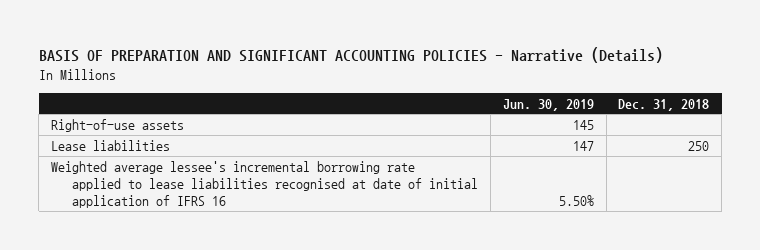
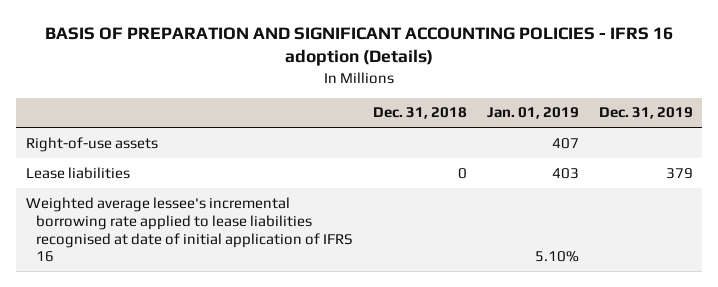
[38,47,663,64] BASIS OF PREPARATION AND SIGNIFICANT ACCOUNTING POLICIES - Narrative (Details) -> [45,27,674,67] BASIS OF PREPARATION AND SIGNIFICANT ACCOUNTING POLICIES - IFRS 16 adoption (Details)
[502,98,594,111] Jun. 30, 2019 -> none
none -> [486,107,579,120] Jan. 01, 2019
none -> [598,107,693,120] Dec. 31, 2019
[688,140,710,151] 250 -> [458,167,468,179] 0

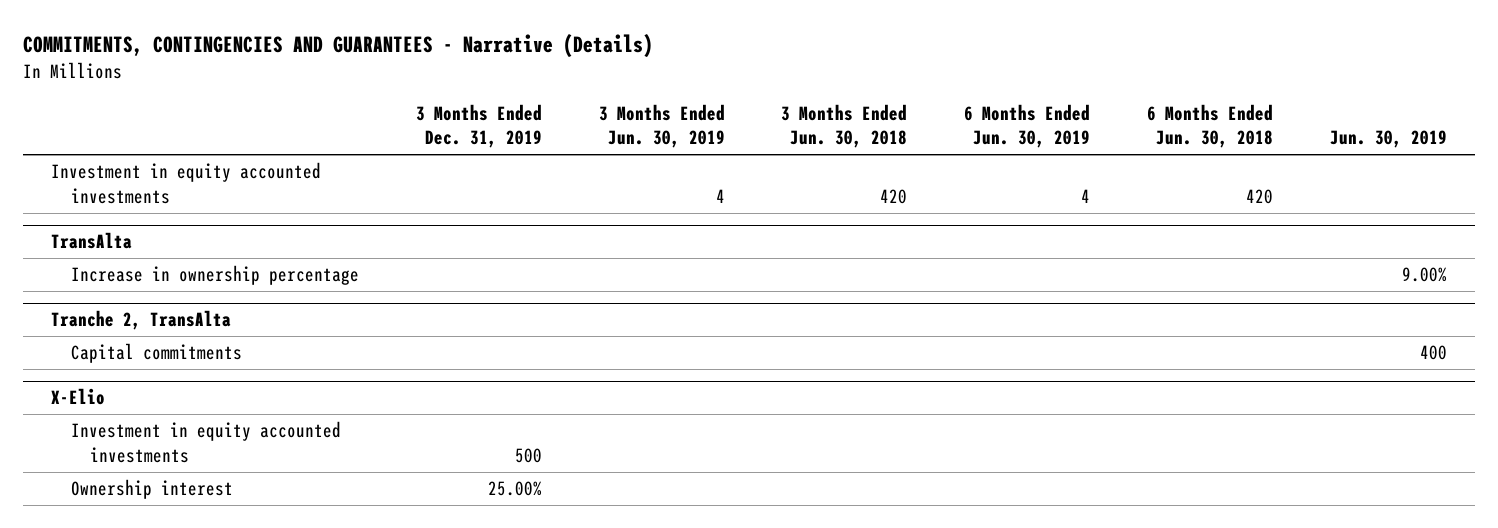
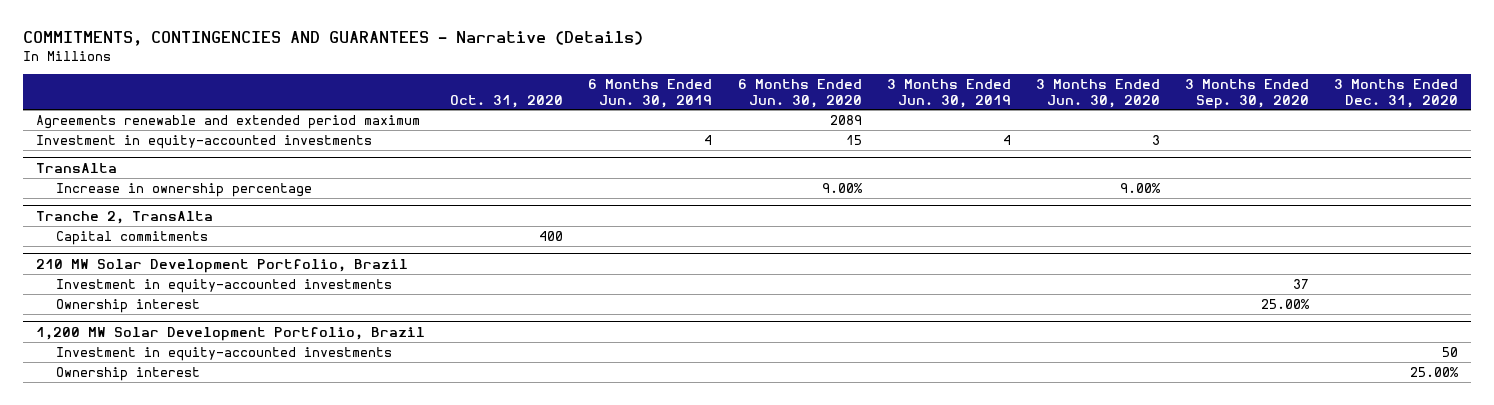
[415,104,542,149] 3 Months Ended Dec. 31, 2019 -> none
[781,104,908,149] 3 Months Ended Jun. 30, 2018 -> none
[1147,104,1274,149] 6 Months Ended Jun. 30, 2018 -> none
[1330,130,1448,149] Jun. 30, 2019 -> none
none -> [450,94,564,108] Oct. 31, 2020
none -> [737,78,862,108] 6 Months Ended Jun. 30, 2020
none -> [1036,78,1161,108] 3 Months Ended Jun. 30, 2020
none -> [1185,78,1310,109] 3 Months Ended Sep. 30, 2020
none -> [1334,78,1459,108] 3 Months Ended Dec. 31, 2020
none -> [35,114,420,129] Agreements renewable and extended period maximum
[51,162,322,204] Investment in equity accounted investments -> [35,134,372,149] Investment in equity-accounted investments
[51,388,106,406] X-Elio -> none
[70,421,341,463] Investment in equity accounted investments -> none
[70,479,233,500] Ownership interest -> none
none -> [35,258,408,273] 210 MW Solar Development Portfolio, Brazil
none -> [55,278,392,293] Investment in equity-accounted investments
none -> [55,298,200,313] Ownership interest
none -> [35,326,425,341] 1,200 MW Solar Development Portfolio, Brazil
none -> [55,346,392,361] Investment in equity-accounted investments
none -> [55,366,200,381] Ownership interest

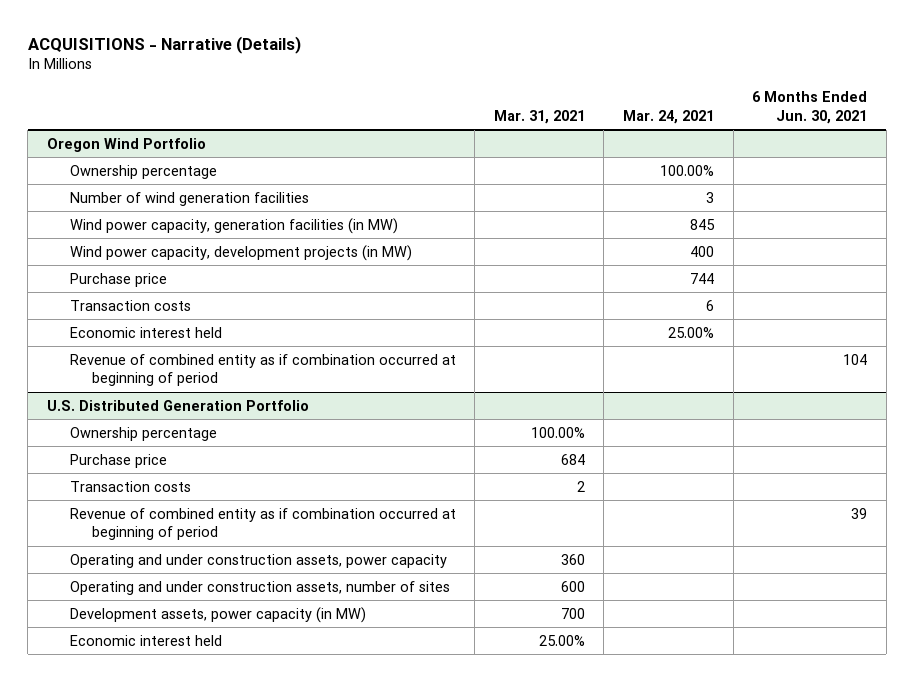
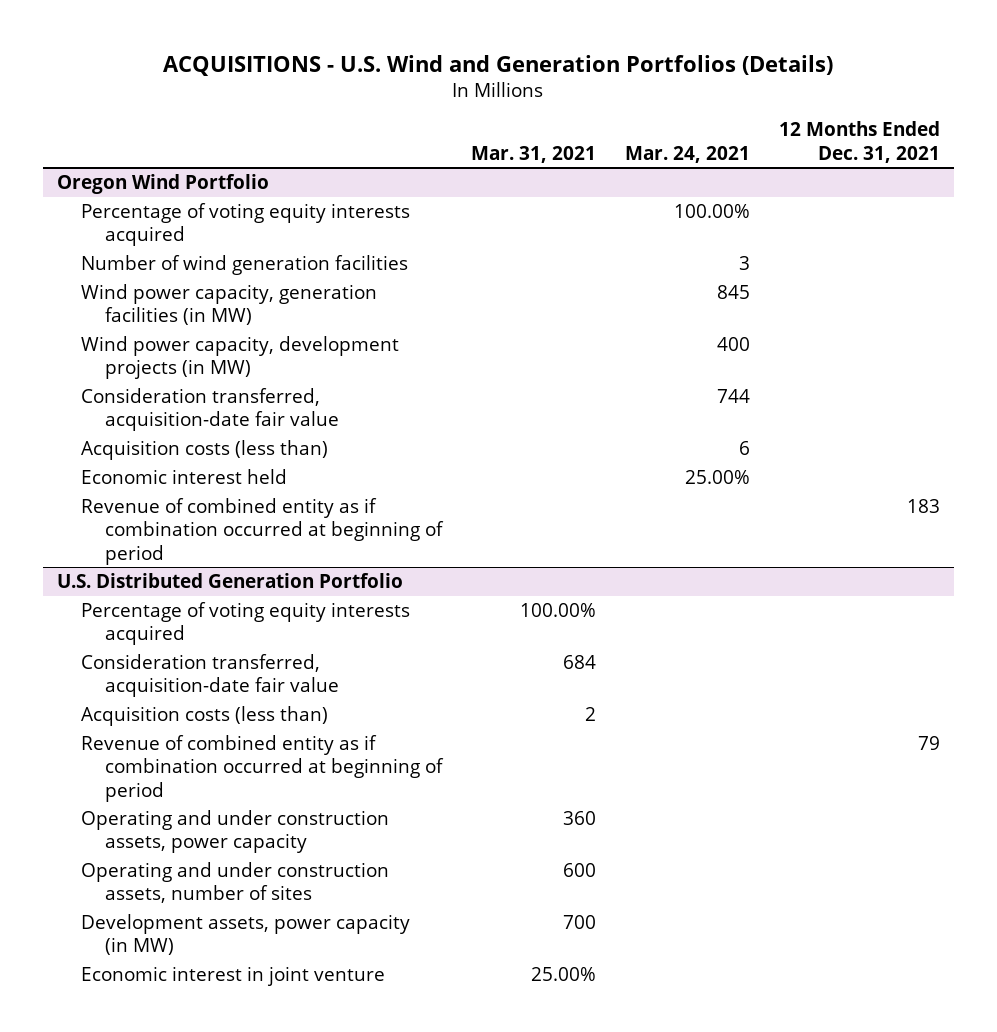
[27,36,301,55] ACQUISITIONS - Narrative (Details) -> [163,54,834,76] ACQUISITIONS - U.S. Wind and Generation Portfolios (Details)
[752,91,868,124] 6 Months Ended Jun. 30, 2021 -> none
none -> [778,121,940,163] 12 Months Ended Dec. 31, 2021
[69,164,217,179] Ownership percentage -> [81,202,411,247] Percentage of voting equity interests acquired
[69,272,167,287] Purchase price -> [81,387,340,432] Consideration transferred, acquisition-date fair value
[69,299,191,311] Transaction costs -> [81,439,329,460] Acquisition costs (less than)
[69,426,217,441] Ownership percentage -> [81,601,411,646] Percentage of voting equity interests acquired
[69,453,167,468] Purchase price -> [81,653,340,698] Consideration transferred, acquisition-date fair value
[69,480,191,492] Transaction costs -> [81,705,329,726] Acquisition costs (less than)
[69,634,222,646] Economic interest held -> [81,965,386,986] Economic interest in joint venture

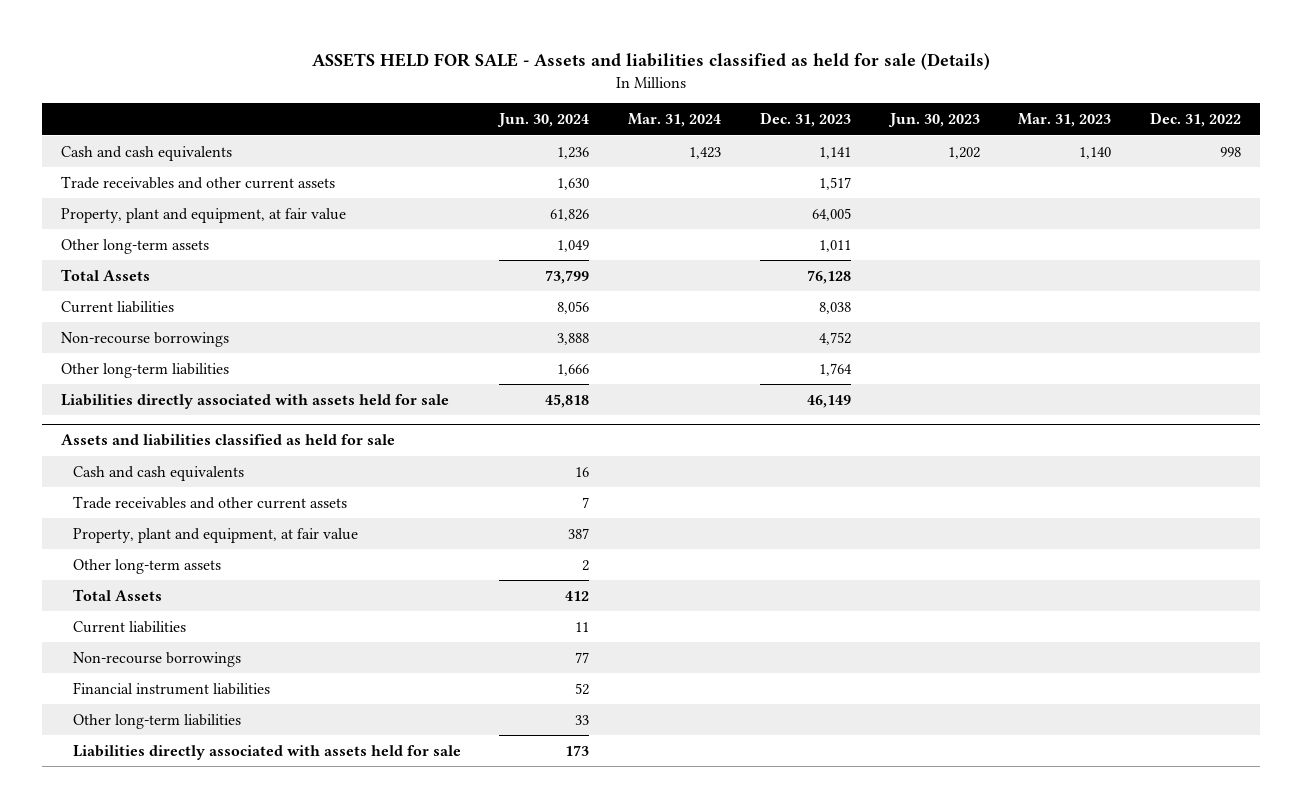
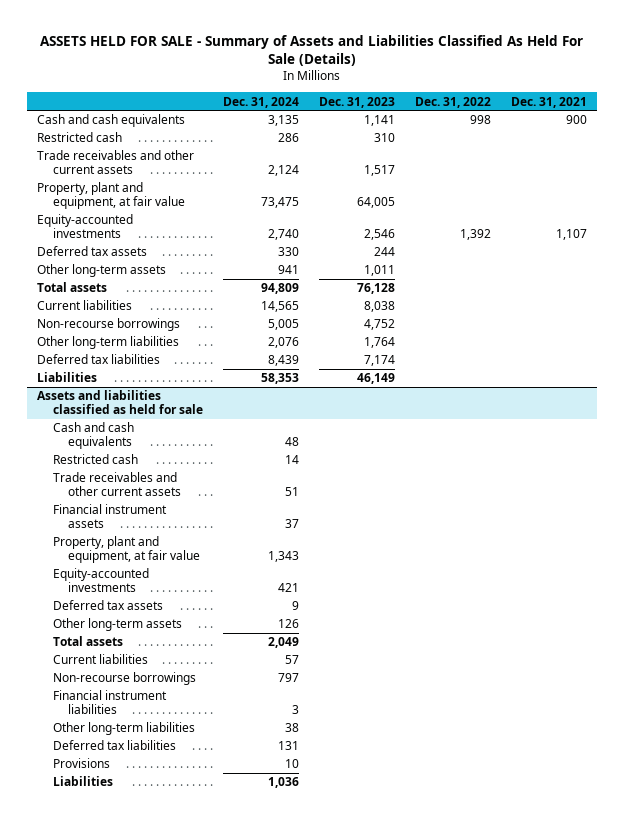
[312,53,991,71] ASSETS HELD FOR SALE - Assets and liabilities classified as held for sale (Details) -> [40,34,584,67] ASSETS HELD FOR SALE - Summary of Assets and Liabilities Classified As Held For Sale (Details)
[497,113,590,128] Jun. 30, 2024 -> none
[628,113,722,128] Mar. 31, 2024 -> none
[887,113,980,128] Jun. 30, 2023 -> none
[1018,113,1112,128] Mar. 31, 2023 -> none
none -> [222,96,299,108] Dec. 31, 2024
none -> [511,96,588,108] Dec. 31, 2021
none -> [37,132,123,143] Restricted cash
none -> [37,214,134,238] Equity-accounted investments
none -> [37,246,148,257] Deferred tax assets
[61,268,151,281] Total Assets -> [37,282,108,293] Total assets
none -> [37,354,161,365] Deferred tax liabilities
[61,393,450,409] Liabilities directly associated with assets held for sale -> [37,372,98,383] Liabilities
none -> [52,454,138,465] Restricted cash
none -> [52,504,167,528] Financial instrument assets
none -> [52,568,149,592] Equity-accounted investments
none -> [52,600,163,611] Deferred tax assets
[72,588,162,601] Total Assets -> [52,636,123,647] Total assets
none -> [52,740,176,751] Deferred tax liabilities
none -> [52,758,110,769] Provisions
[72,744,461,760] Liabilities directly associated with assets held for sale -> [52,776,113,787] Liabilities

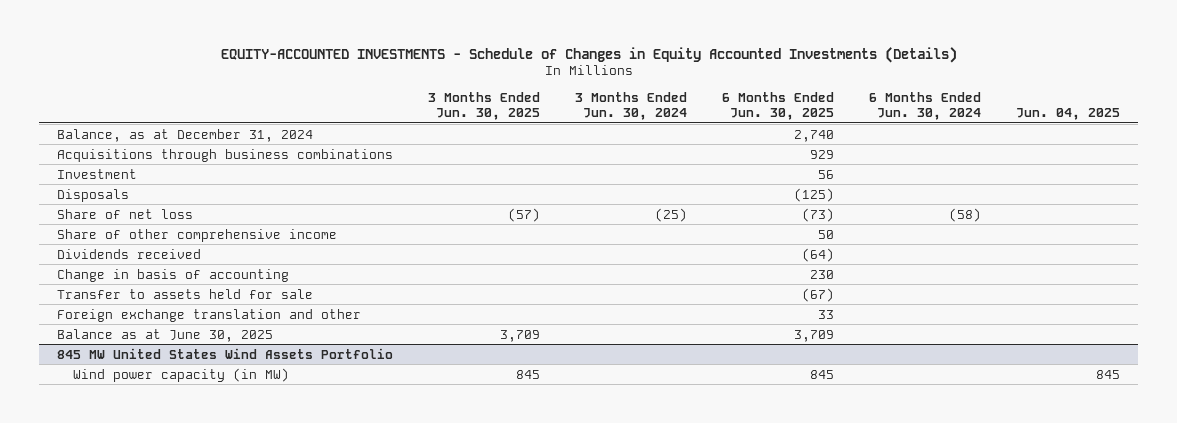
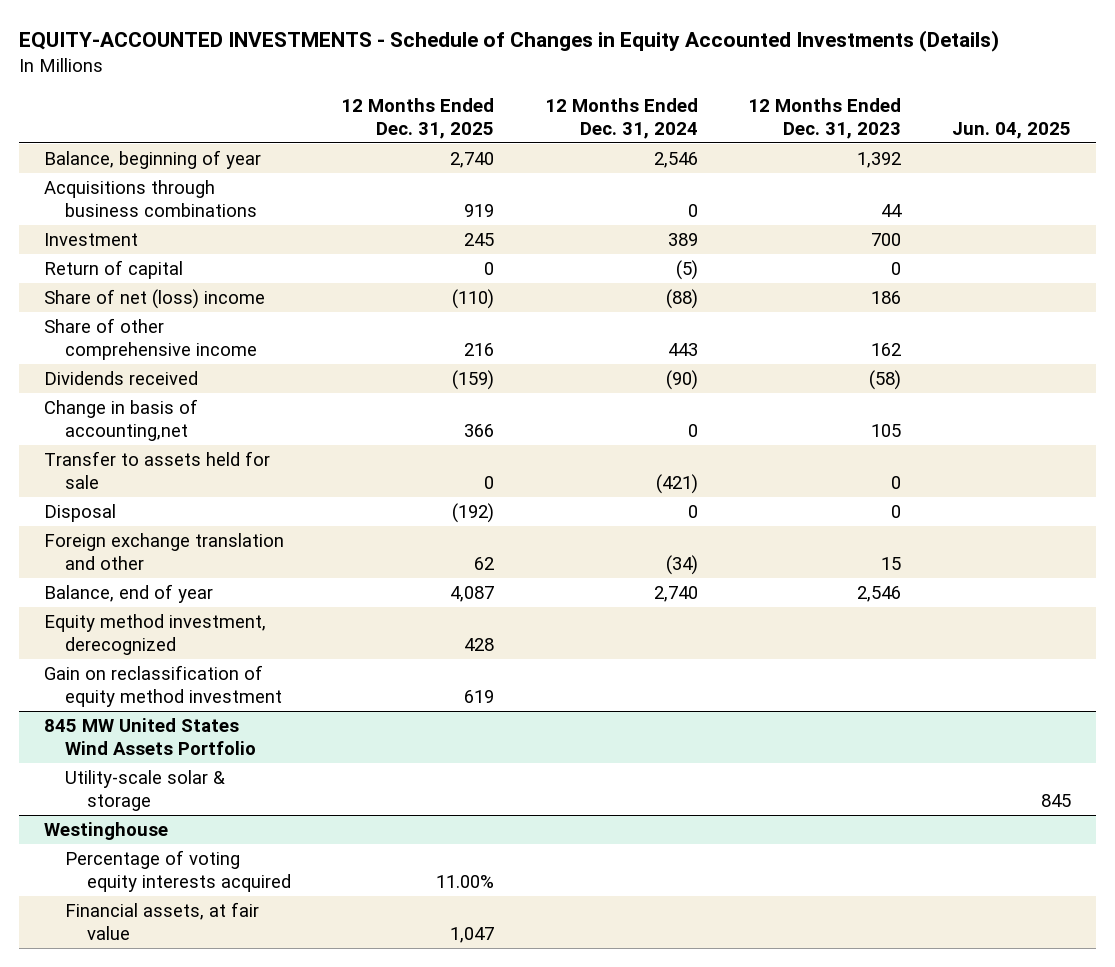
[428,91,541,121] 3 Months Ended Jun. 30, 2025 -> none
[575,91,688,121] 3 Months Ended Jun. 30, 2024 -> none
[722,91,835,121] 6 Months Ended Jun. 30, 2025 -> none
[869,91,982,121] 6 Months Ended Jun. 30, 2024 -> none
none -> [341,97,495,139] 12 Months Ended Dec. 31, 2025
none -> [544,97,698,139] 12 Months Ended Dec. 31, 2024
none -> [748,97,902,139] 12 Months Ended Dec. 31, 2023
[57,128,314,142] Balance, as at December 31, 2024 -> [43,149,261,169] Balance, beginning of year
[57,188,130,202] Disposals -> none
none -> [43,259,183,279] Return of capital
[57,208,194,219] Share of net loss -> [43,288,265,309] Share of net (loss) income
[57,268,290,282] Change in basis of accounting -> [43,398,198,442] Change in basis of accounting,net
none -> [43,503,116,522] Disposal
[57,328,274,342] Balance as at June 30, 2025 -> [43,583,213,603] Balance, end of year
none -> [43,613,266,656] Equity method investment, derecognized
none -> [43,664,283,708] Gain on reclassification of equity method investment
[73,367,290,382] Wind power capacity (in MW) -> [65,769,226,812] Utility-scale solar & storage
none -> [43,821,168,840] Westinghouse
none -> [65,849,291,893] Percentage of voting equity interests acquired
none -> [65,901,260,941] Financial assets, at fair value

